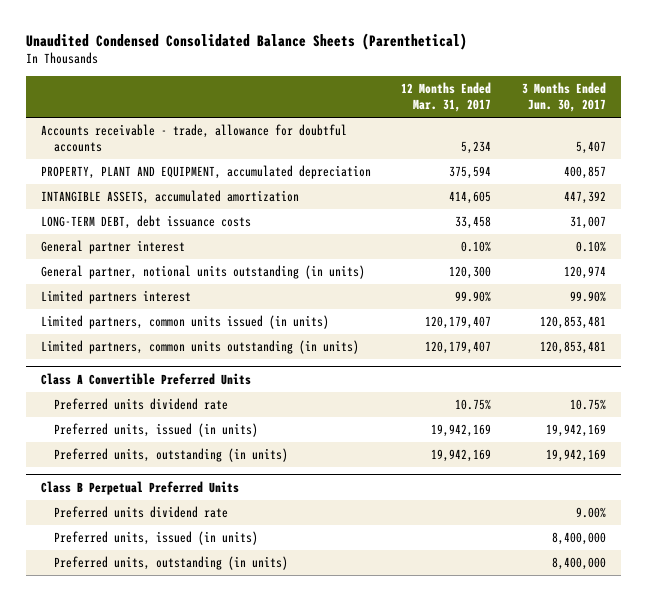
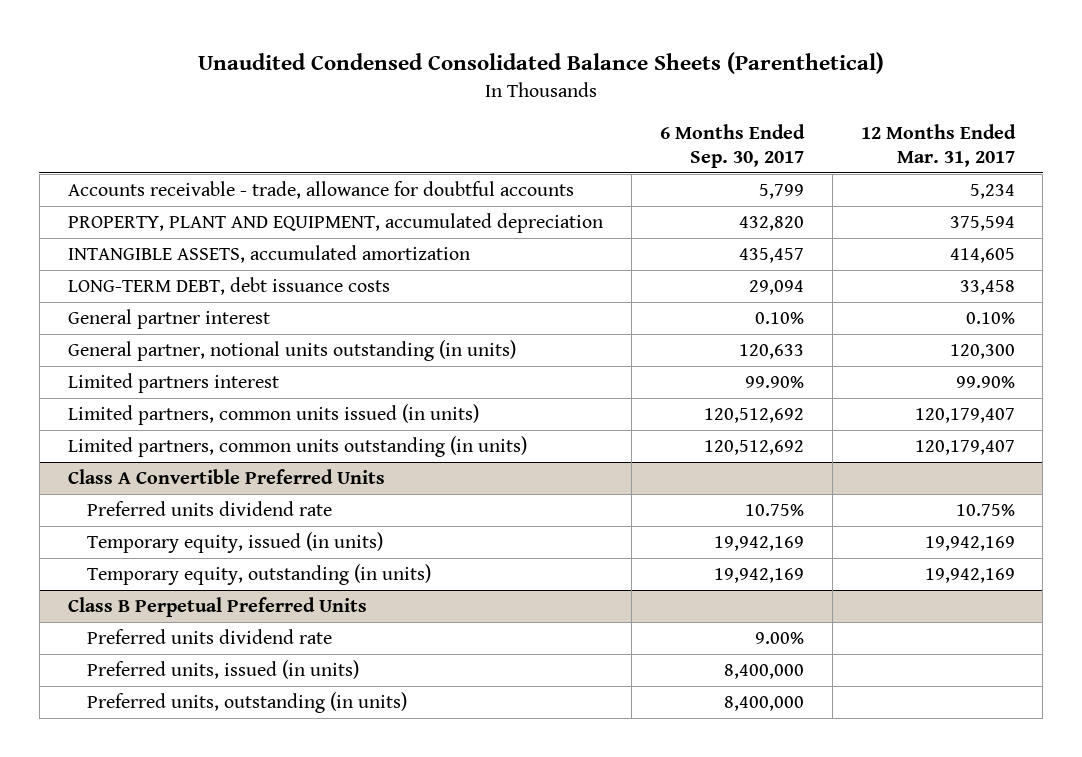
[522,81,607,112] 3 Months Ended Jun. 30, 2017 -> none
none -> [659,124,805,169] 6 Months Ended Sep. 30, 2017
[53,423,258,438] Preferred units, issued (in units) -> [87,532,384,554] Temporary equity, issued (in units)
[53,448,288,463] Preferred units, outstanding (in units) -> [87,564,432,586] Temporary equity, outstanding (in units)

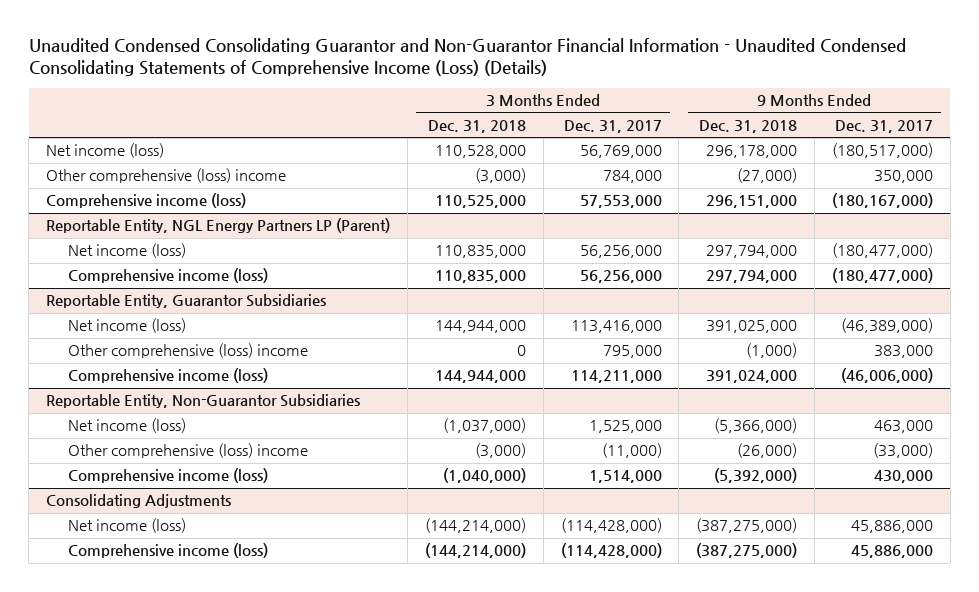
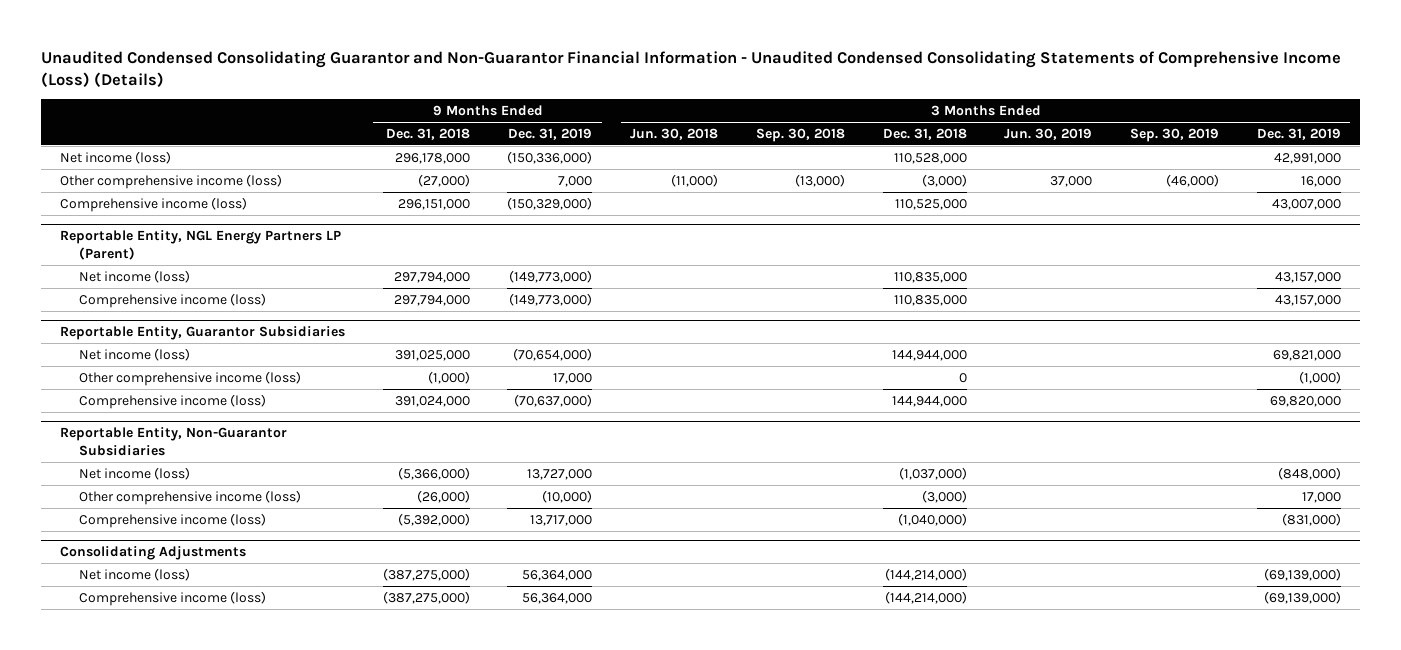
[563,119,662,133] Dec. 31, 2017 -> none
[834,119,933,133] Dec. 31, 2017 -> none
none -> [508,127,593,140] Dec. 31, 2019
none -> [630,127,719,140] Jun. 30, 2018
none -> [755,127,845,142] Sep. 30, 2018
none -> [1004,127,1093,140] Jun. 30, 2019
none -> [1130,127,1220,142] Sep. 30, 2019
none -> [1256,127,1341,140] Dec. 31, 2019
[46,168,287,184] Other comprehensive (loss) income -> [59,173,282,189] Other comprehensive income (loss)
[68,343,309,359] Other comprehensive (loss) income -> [79,370,302,386] Other comprehensive income (loss)
[68,443,309,459] Other comprehensive (loss) income -> [79,489,302,505] Other comprehensive income (loss)

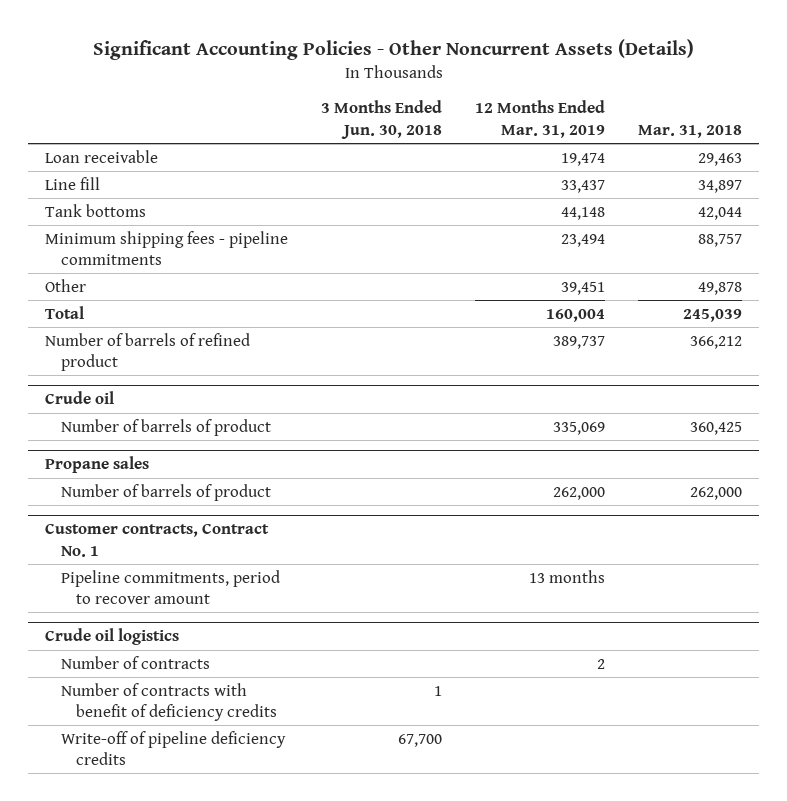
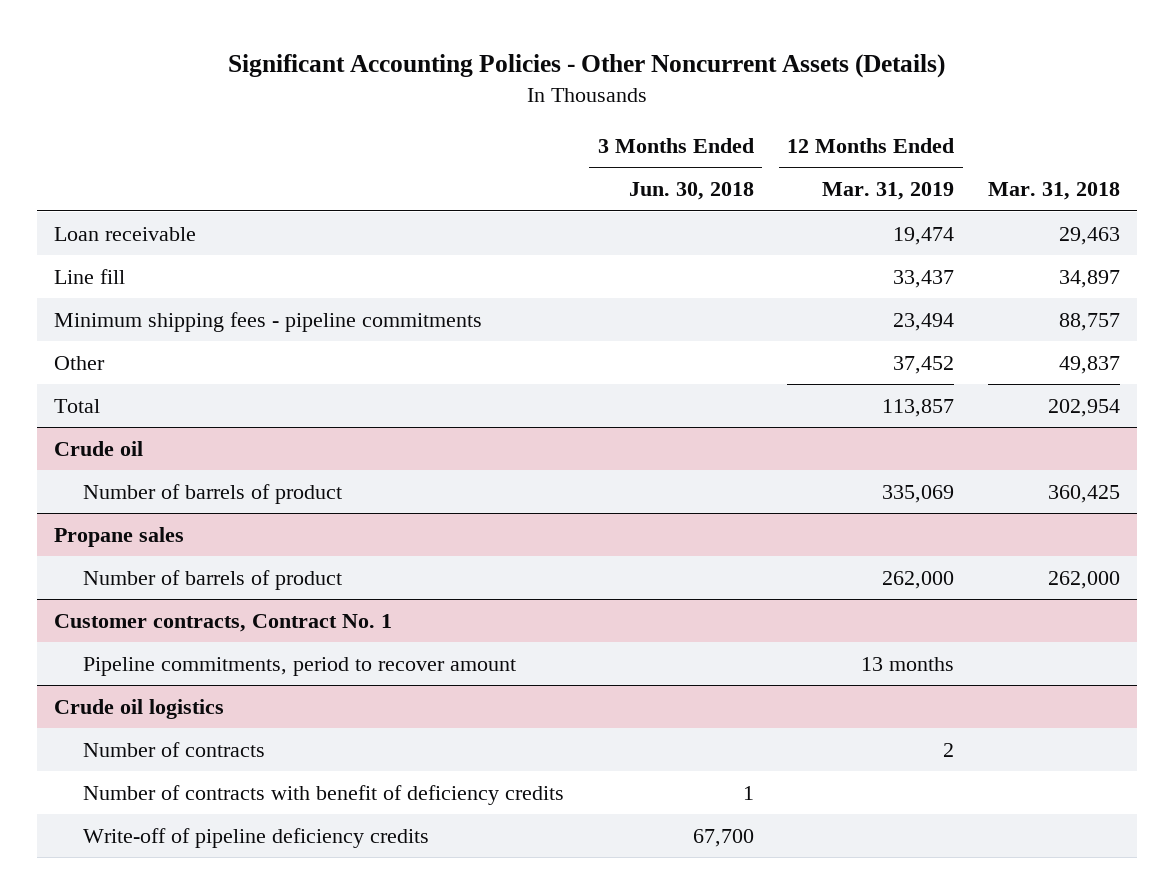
[44,203,146,217] Tank bottoms -> none
[44,332,250,372] Number of barrels of refined product -> none
[561,281,606,295] 39,451 -> [893,355,955,374] 37,452
[698,281,743,295] 49,878 -> [1059,355,1121,374] 49,837
[546,308,606,322] 160,004 -> [882,398,955,417] 113,857
[683,308,743,322] 245,039 -> [1048,398,1121,417] 202,954

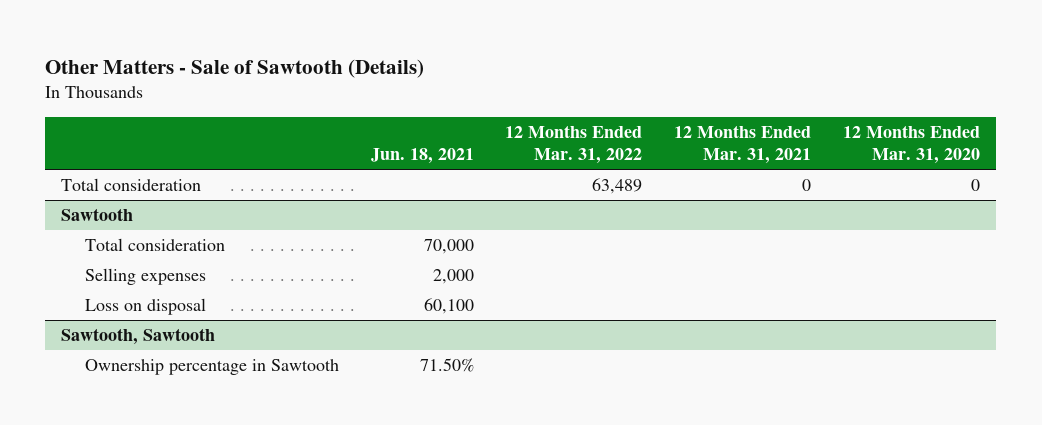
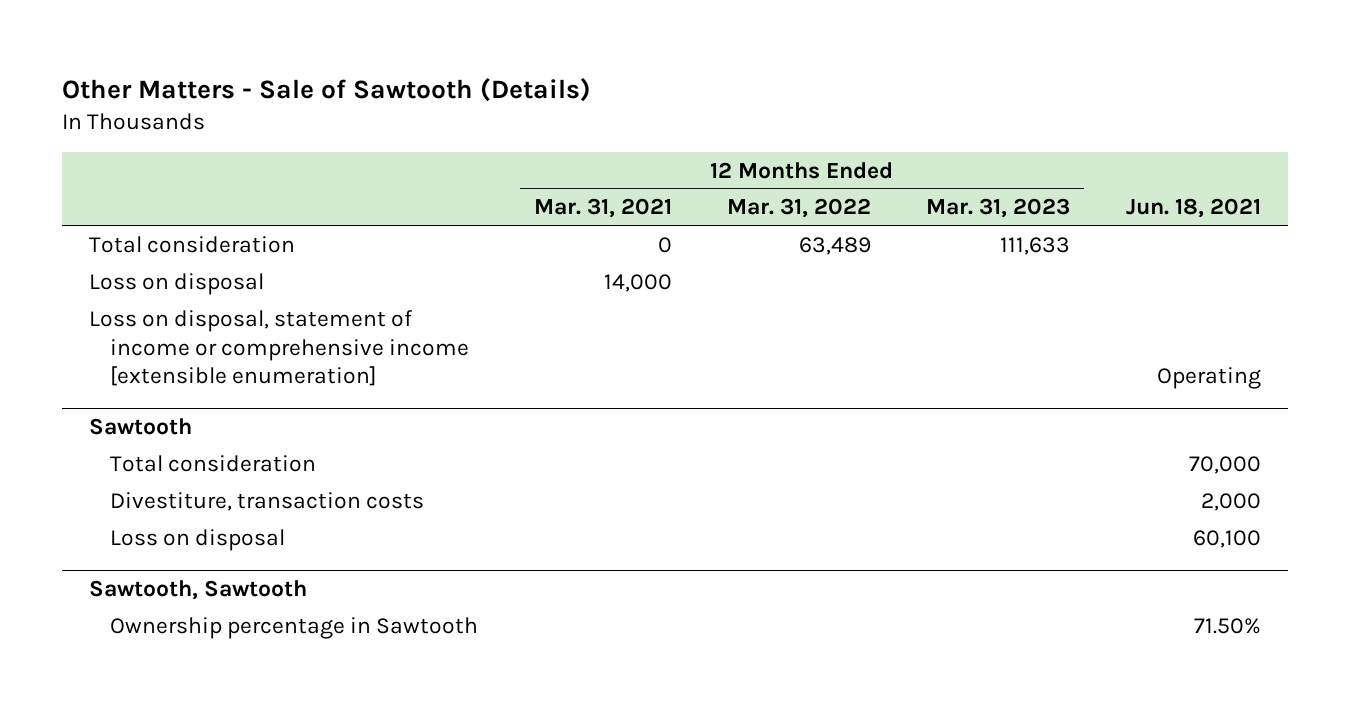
[843,124,981,165] 12 Months Ended Mar. 31, 2020 -> none
none -> [926,198,1071,219] Mar. 31, 2023
none -> [89,272,265,295] Loss on disposal
none -> [89,309,470,387] Loss on disposal, statement of income or comprehensive income [extensible enumeration]
[84,267,206,285] Selling expenses -> none
none -> [110,491,425,511] Divestiture, transaction costs

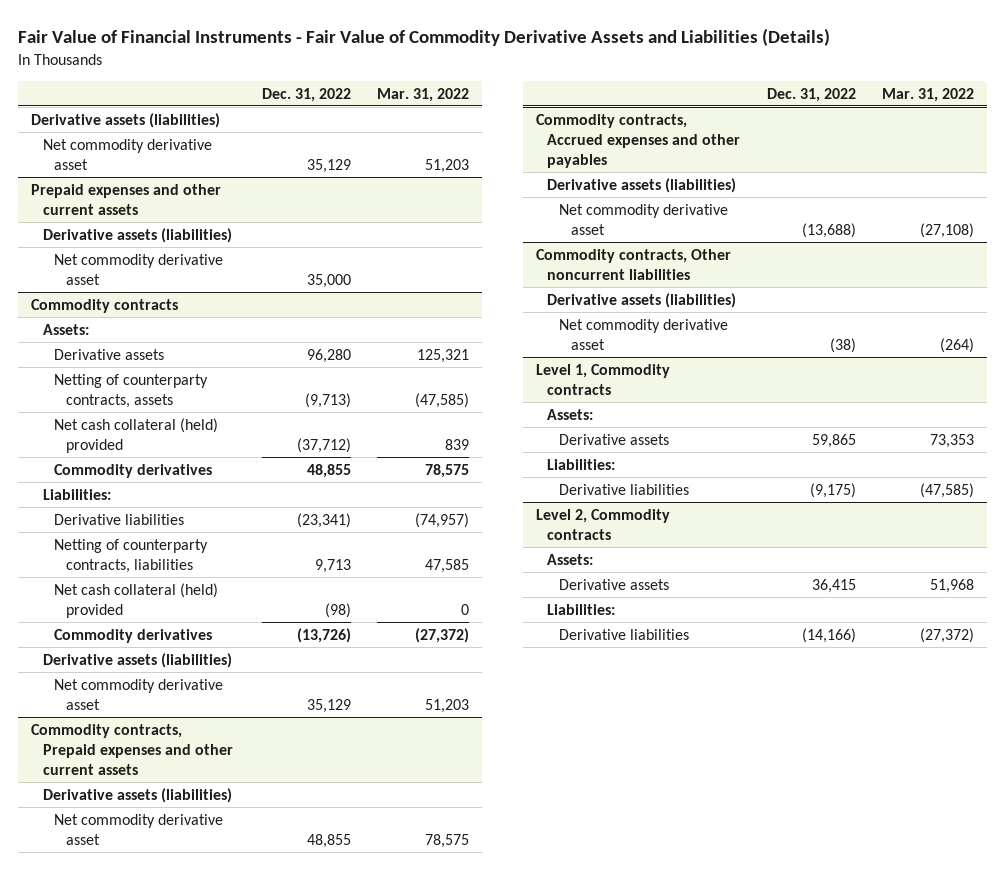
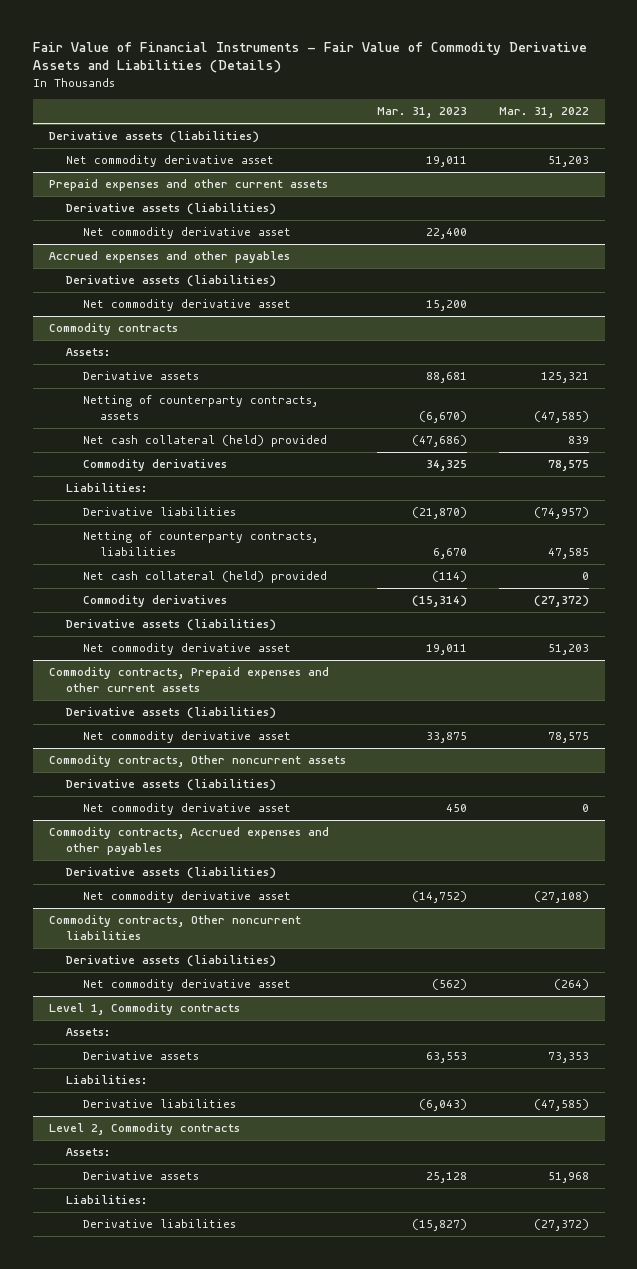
[261,87,351,102] Dec. 31, 2022 -> none
none -> [377,107,468,119] Mar. 31, 2023
none -> [48,251,290,264] Accrued expenses and other payables
none -> [65,275,276,288] Derivative assets (liabilities)
none -> [82,299,291,312] Net commodity derivative asset
none -> [48,755,346,768] Commodity contracts, Other noncurrent assets
none -> [65,779,276,792] Derivative assets (liabilities)
none -> [82,803,291,816] Net commodity derivative asset

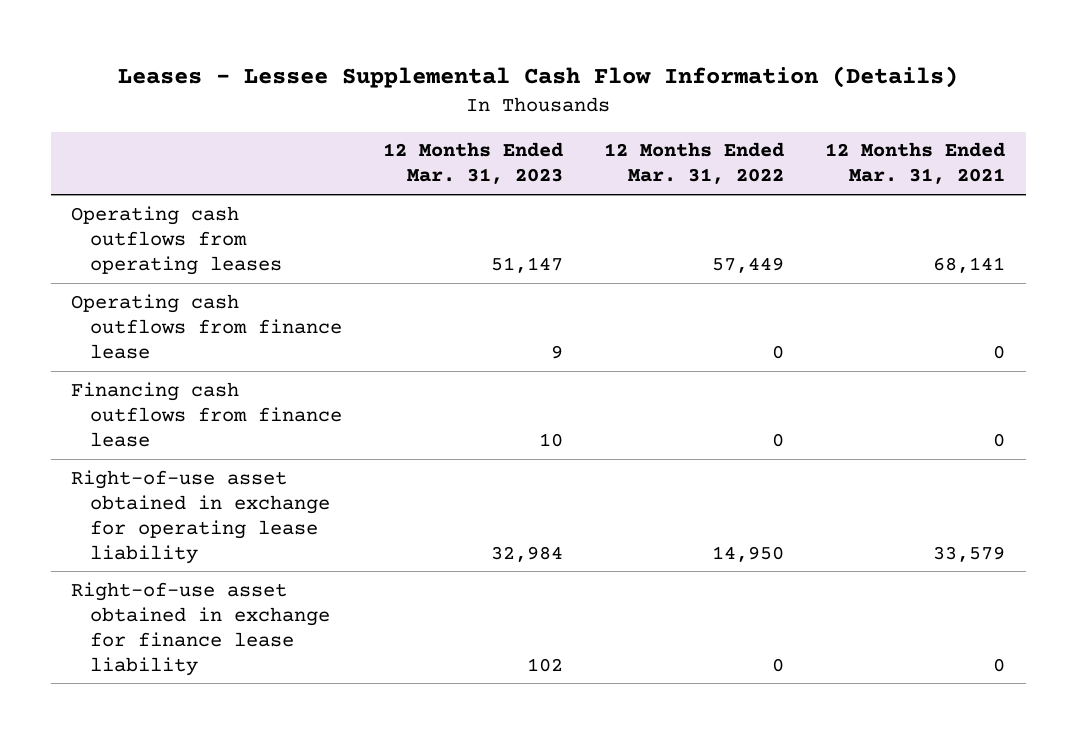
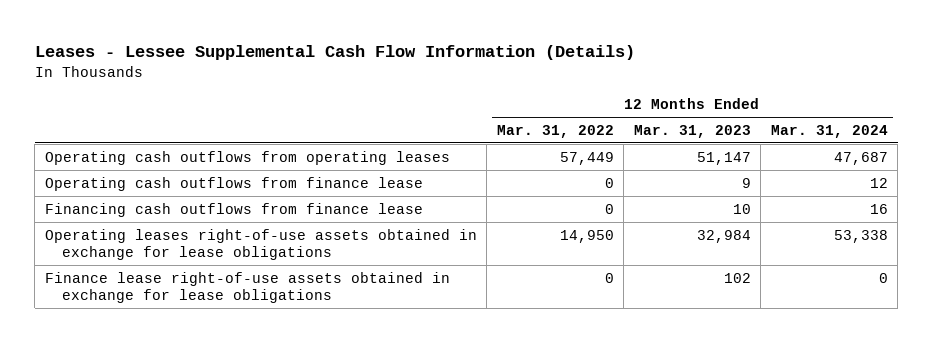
[825,142,1006,185] 12 Months Ended Mar. 31, 2021 -> none
none -> [770,124,888,138] Mar. 31, 2024
[71,469,330,564] Right-of-use asset obtained in exchange for operating lease liability -> [44,228,477,260] Operating leases right-of-use assets obtained in exchange for lease obligations
[71,581,330,676] Right-of-use asset obtained in exchange for finance lease liability -> [44,271,450,303] Finance lease right-of-use assets obtained in exchange for lease obligations

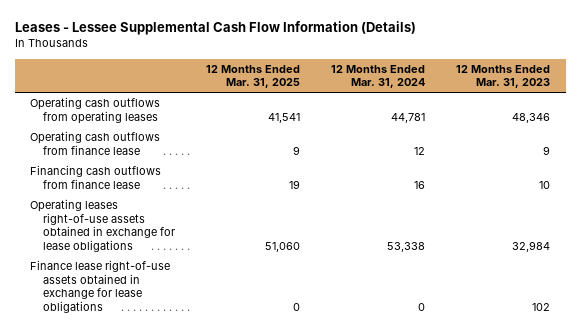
[496,124,614,138] Mar. 31, 2022 -> none
none -> [205,64,300,89] 12 Months Ended Mar. 31, 2025
[696,151,751,165] 51,147 -> [511,112,550,123] 48,346
[833,151,888,165] 47,687 -> [390,112,425,123] 44,781

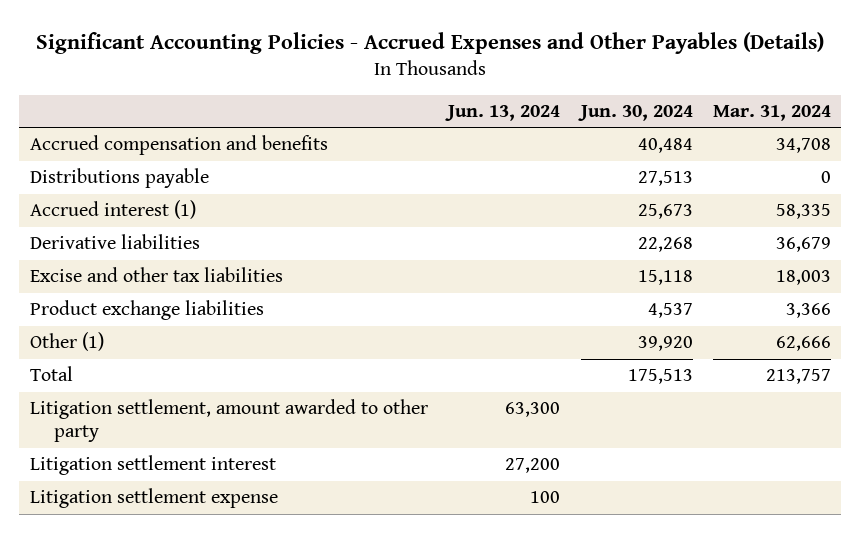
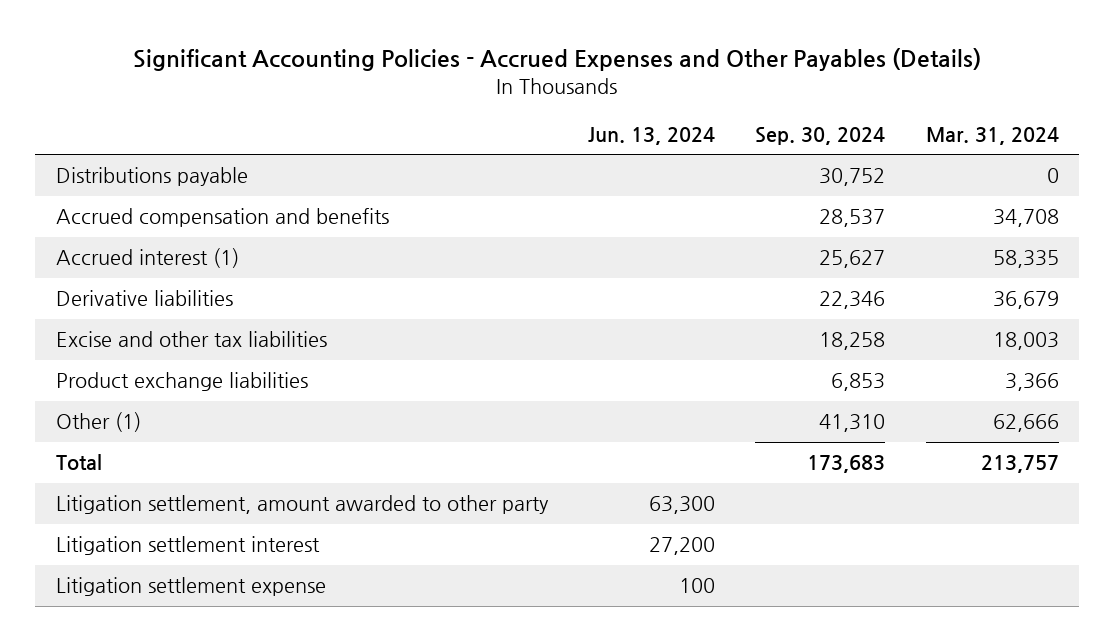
[577,104,693,121] Jun. 30, 2024 -> none
none -> [755,126,886,145] Sep. 30, 2024
[29,135,328,156] Accrued compensation and benefits -> [55,208,389,228] Accrued compensation and benefits

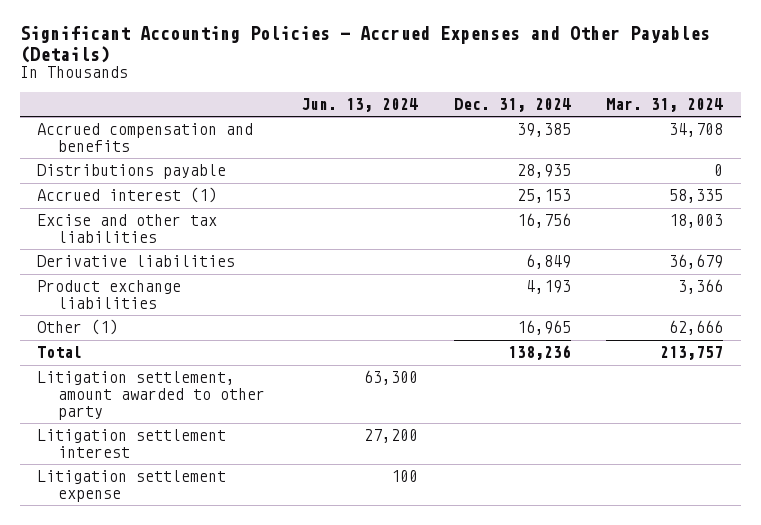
[755,126,886,145] Sep. 30, 2024 -> none
none -> [453,97,571,112] Dec. 31, 2024
[55,167,248,187] Distributions payable -> [37,164,227,180] Distributions payable
[55,290,233,307] Derivative liabilities -> [37,255,236,268] Derivative liabilities

